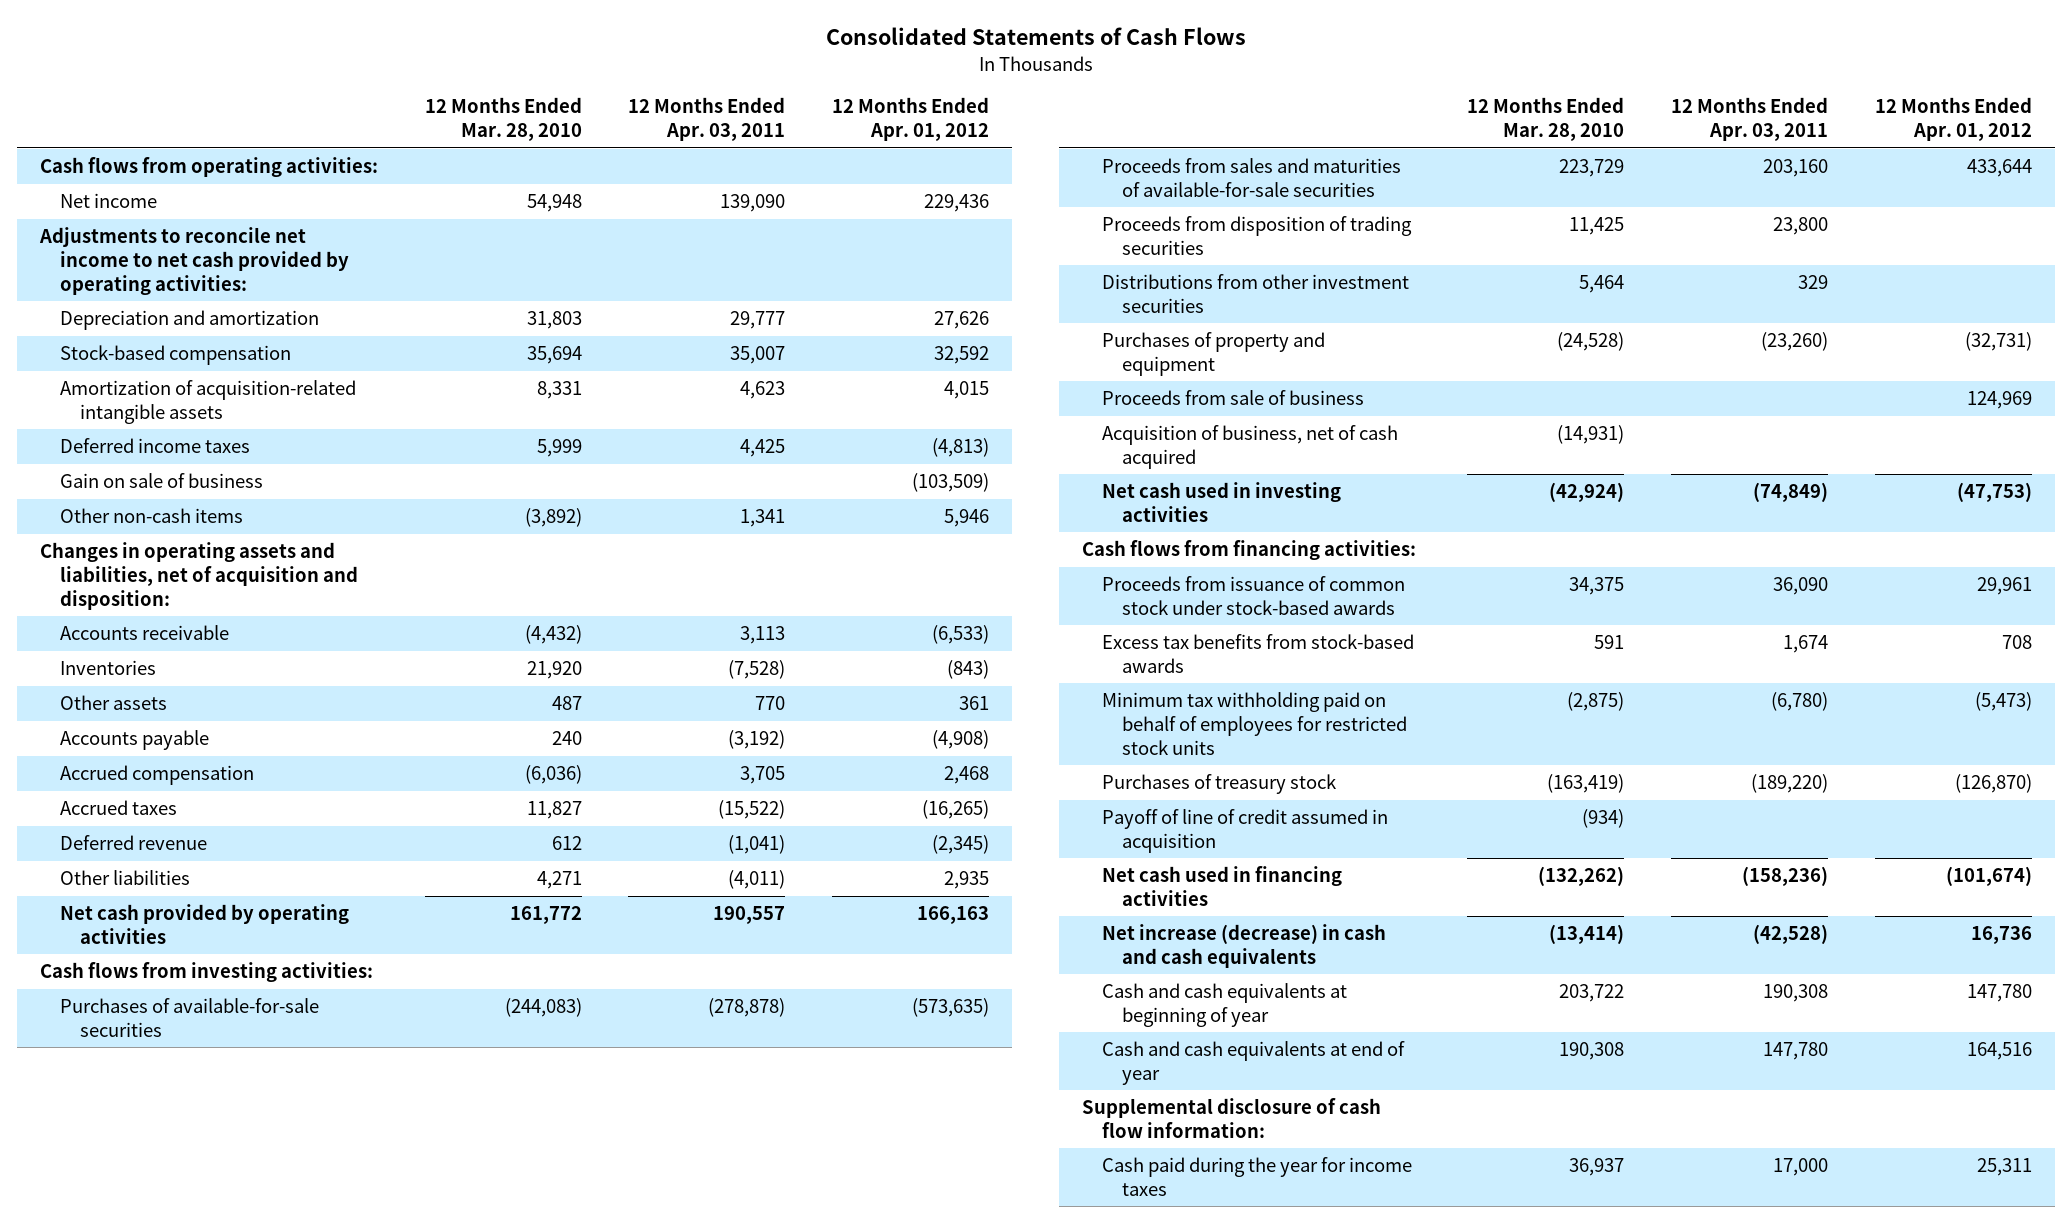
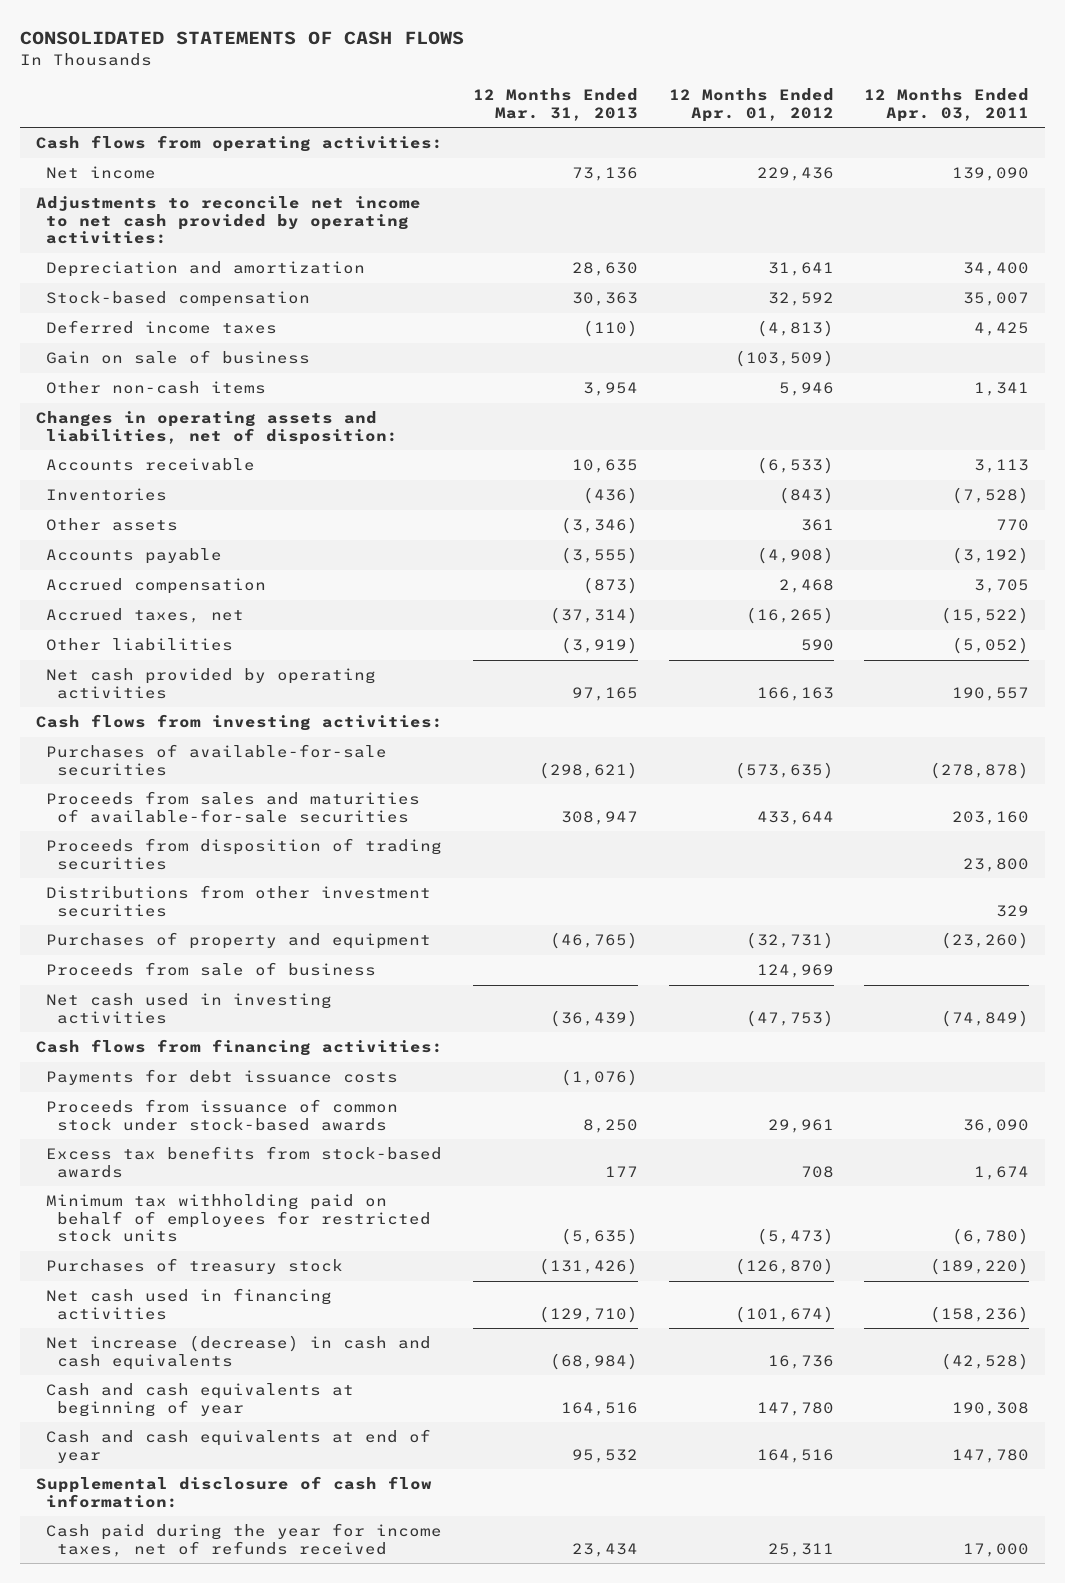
[825,27,1246,46] Consolidated Statements of Cash Flows -> [20,31,465,46] CONSOLIDATED STATEMENTS OF CASH FLOWS
[424,97,582,142] 12 Months Ended Mar. 28, 2010 -> none
none -> [473,88,639,121] 12 Months Ended Mar. 31, 2013
[730,311,786,330] 29,777 -> [963,262,1030,277] 34,400
[934,311,990,330] 27,626 -> [767,262,834,277] 31,641
[59,380,356,424] Amortization of acquisition-related intangible assets -> none
[39,542,358,610] Changes in operating assets and liabilities, net of acquisition and disposition: -> [35,411,399,445] Changes in operating assets and liabilities, net of disposition:
[59,835,207,851] Deferred revenue -> none
[59,800,177,816] Accrued taxes -> [46,608,245,624] Accrued taxes, net
[728,870,786,890] (4,011) -> [952,637,1030,655] (5,052)
[944,871,990,890] 2,935 -> [800,639,834,652] 590
[1102,425,1399,469] Acquisition of business, net of cash acquired -> none
none -> [46,1069,399,1086] Payments for debt issuance costs
[1102,809,1389,853] Payoff of line of credit assumed in acquisition -> none
[1102,1157,1413,1196] Cash paid during the year for income taxes -> [46,1523,443,1557] Cash paid during the year for income taxes, net of refunds received

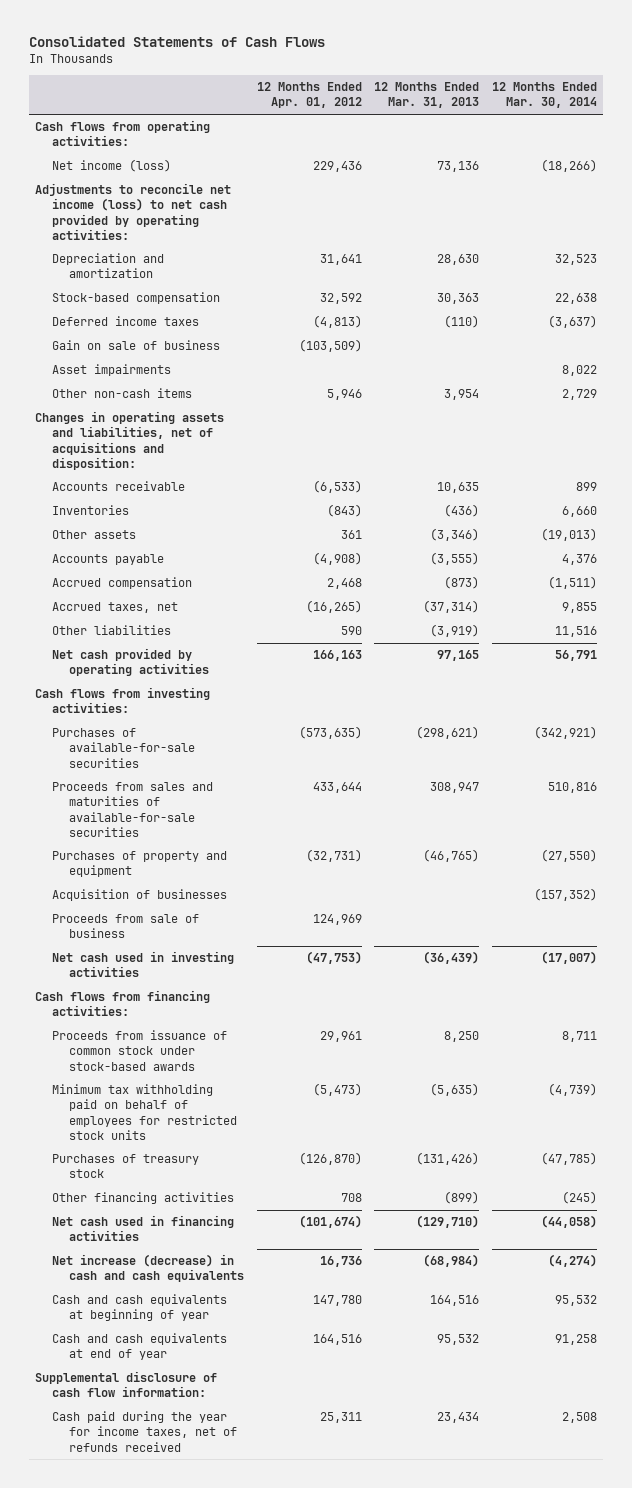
[20,31,465,46] CONSOLIDATED STATEMENTS OF CASH FLOWS -> [28,36,325,48] Consolidated Statements of Cash Flows
[864,88,1030,122] 12 Months Ended Apr. 03, 2011 -> none
none -> [491,82,597,109] 12 Months Ended Mar. 30, 2014
[46,166,157,180] Net income -> [51,159,171,173] Net income (loss)
[35,196,421,245] Adjustments to reconcile net income to net cash provided by operating activities: -> [35,183,232,240] Adjustments to reconcile net income (loss) to net cash provided by operating activities:
none -> [51,364,171,377] Asset impairments
[35,411,399,445] Changes in operating assets and liabilities, net of disposition: -> [35,411,225,470] Changes in operating assets and liabilities, net of acquisitions and disposition:
[46,838,443,870] Proceeds from disposition of trading securities -> none
[46,885,432,917] Distributions from other investment securities -> none
none -> [51,889,227,902] Acquisition of businesses
[46,1069,399,1086] Payments for debt issuance costs -> none
[46,1146,443,1178] Excess tax benefits from stock-based awards -> none
none -> [51,1192,234,1205] Other financing activities

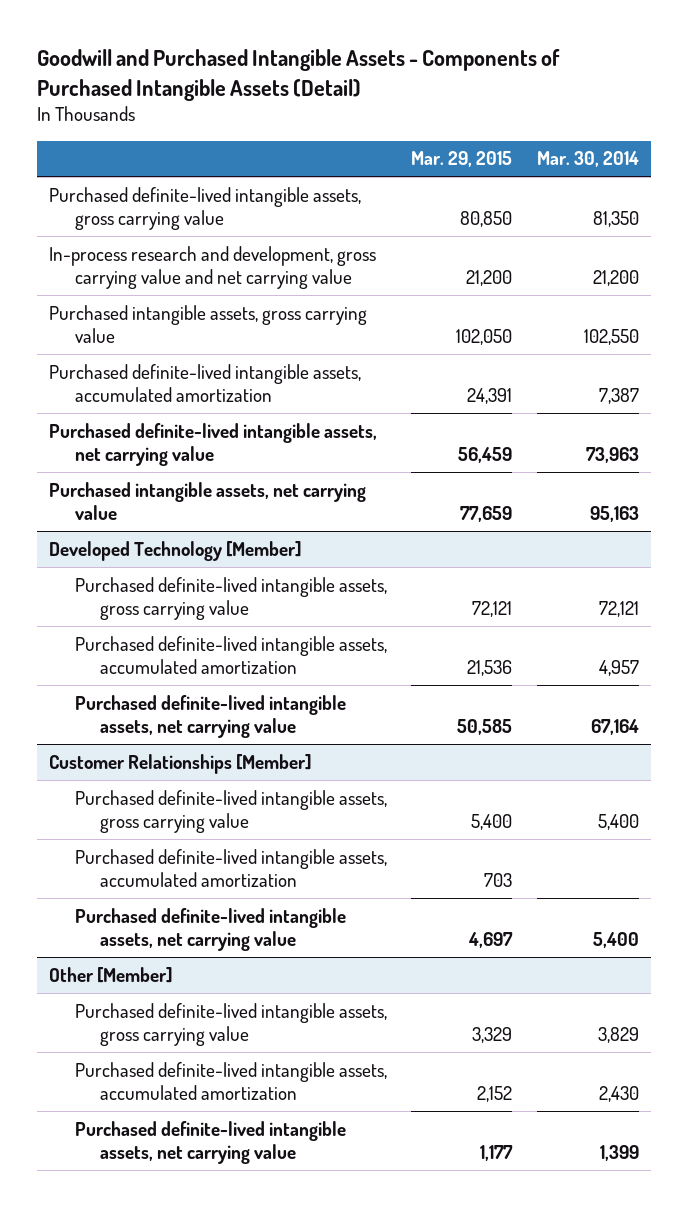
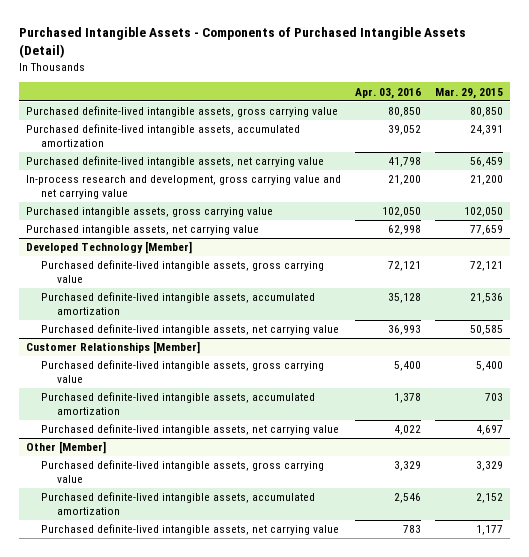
[36,49,560,101] Goodwill and Purchased Intangible Assets - Components of Purchased Intangible Assets (Detail) -> [19,27,467,59] Purchased Intangible Assets - Components of Purchased Intangible Assets (Detail)
[536,151,639,168] Mar. 30, 2014 -> none
none -> [354,87,421,99] Apr. 03, 2016
[48,245,376,290] In-process research and development, gross carrying value and net carrying value -> [26,175,342,200] In-process research and development, gross carrying value and net carrying value
[48,304,367,344] Purchased intangible assets, gross carrying value -> [26,207,274,218] Purchased intangible assets, gross carrying value

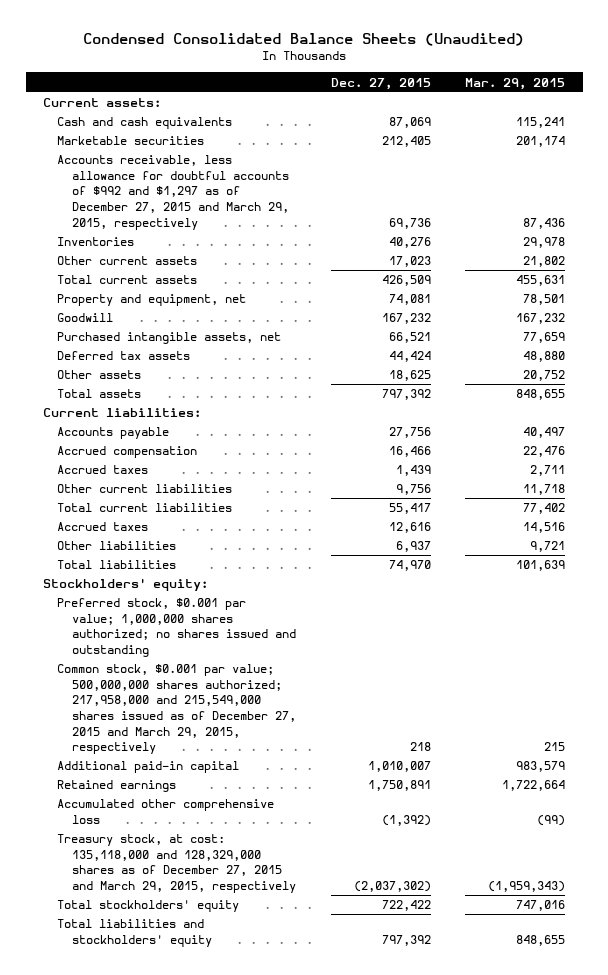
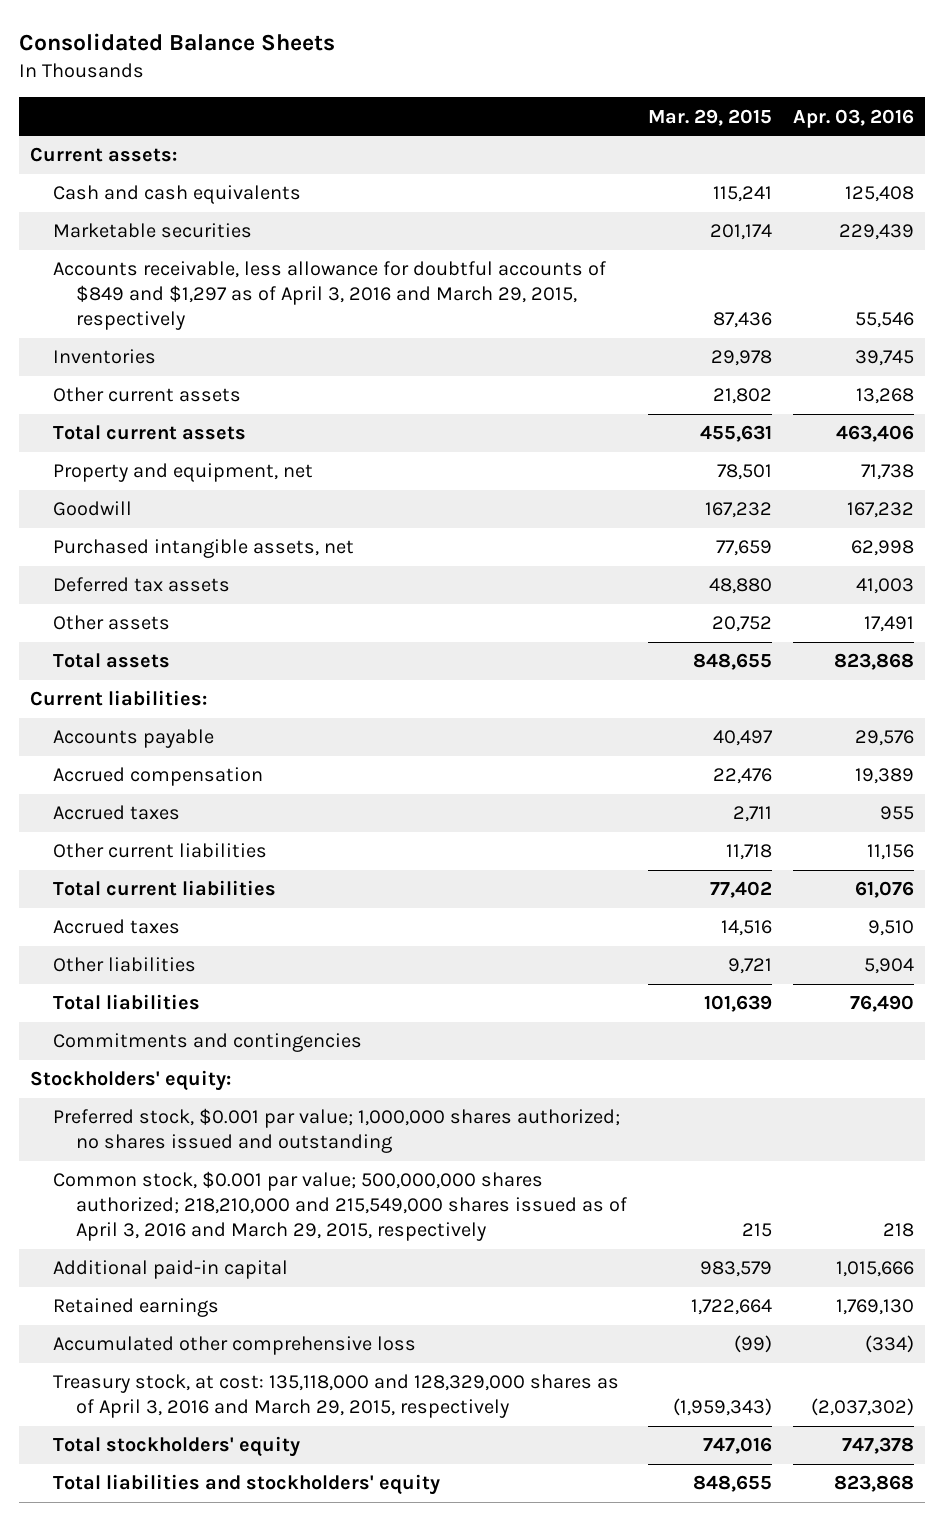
[83,33,525,47] Condensed Consolidated Balance Sheets (Unaudited) -> [19,33,336,52] Consolidated Balance Sheets
[330,77,431,90] Dec. 27, 2015 -> none
none -> [793,108,915,128] Apr. 03, 2016
[57,155,290,230] Accounts receivable, less allowance for doubtful accounts of $992 and $1,297 as of December 27, 2015 and March 29, 2015, respectively -> [52,261,606,331] Accounts receivable, less allowance for doubtful accounts of $849 and $1,297 as of April 3, 2016 and March 29, 2015, respectively
none -> [52,1033,362,1053] Commitments and contingencies
[57,664,297,755] Common stock, $0.001 par value; 500,000,000 shares authorized; 217,958,000 and 215,549,000 shares issued as of December 27, 2015 and March 29, 2015, respectively -> [52,1171,628,1242] Common stock, $0.001 par value; 500,000,000 shares authorized; 218,210,000 and 215,549,000 shares issued as of April 3, 2016 and March 29, 2015, respectively
[57,834,297,894] Treasury stock, at cost: 135,118,000 and 128,329,000 shares as of December 27, 2015 and March 29, 2015, respectively -> [52,1374,619,1419] Treasury stock, at cost: 135,118,000 and 128,329,000 shares as of April 3, 2016 and March 29, 2015, respectively

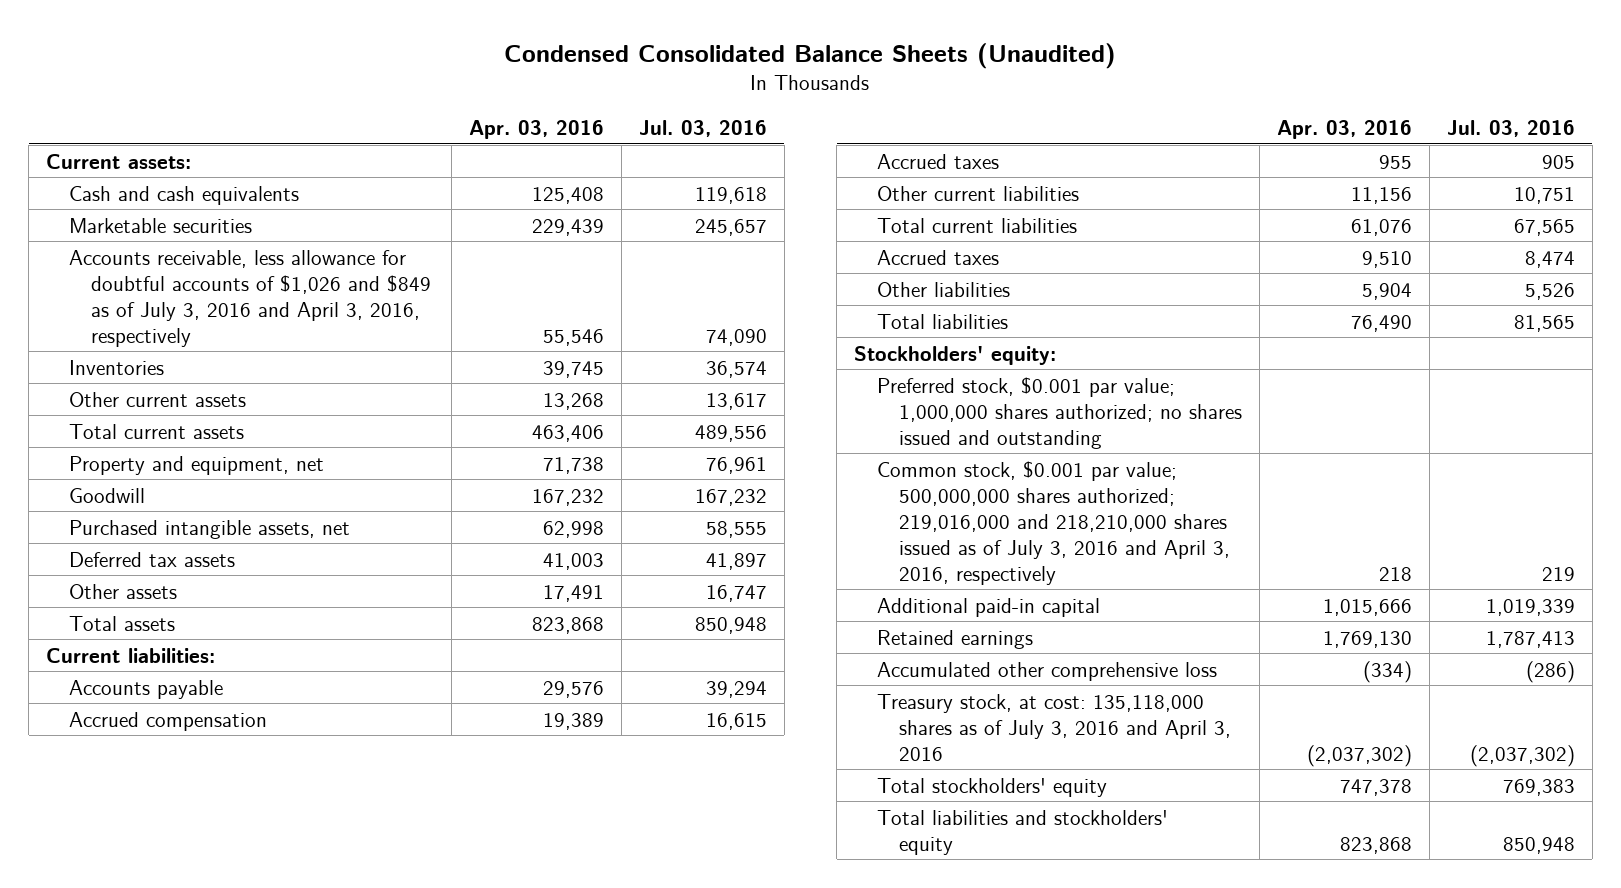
[19,33,336,52] Consolidated Balance Sheets -> [504,42,1117,69] Condensed Consolidated Balance Sheets (Unaudited)
[648,108,773,126] Mar. 29, 2015 -> none
none -> [638,120,767,138] Jul. 03, 2016
[52,261,606,331] Accounts receivable, less allowance for doubtful accounts of $849 and $1,297 as of April 3, 2016 and March 29, 2015, respectively -> [68,249,431,347] Accounts receivable, less allowance for doubtful accounts of $1,026 and $849 as of July 3, 2016 and April 3, 2016, respectively
[52,1033,362,1053] Commitments and contingencies -> none
[52,1171,628,1242] Common stock, $0.001 par value; 500,000,000 shares authorized; 218,210,000 and 215,549,000 shares issued as of April 3, 2016 and March 29, 2015, respectively -> [876,460,1230,585] Common stock, $0.001 par value; 500,000,000 shares authorized; 219,016,000 and 218,210,000 shares issued as of July 3, 2016 and April 3, 2016, respectively
[52,1374,619,1419] Treasury stock, at cost: 135,118,000 and 128,329,000 shares as of April 3, 2016 and March 29, 2015, respectively -> [876,693,1231,761] Treasury stock, at cost: 135,118,000 shares as of July 3, 2016 and April 3, 2016

